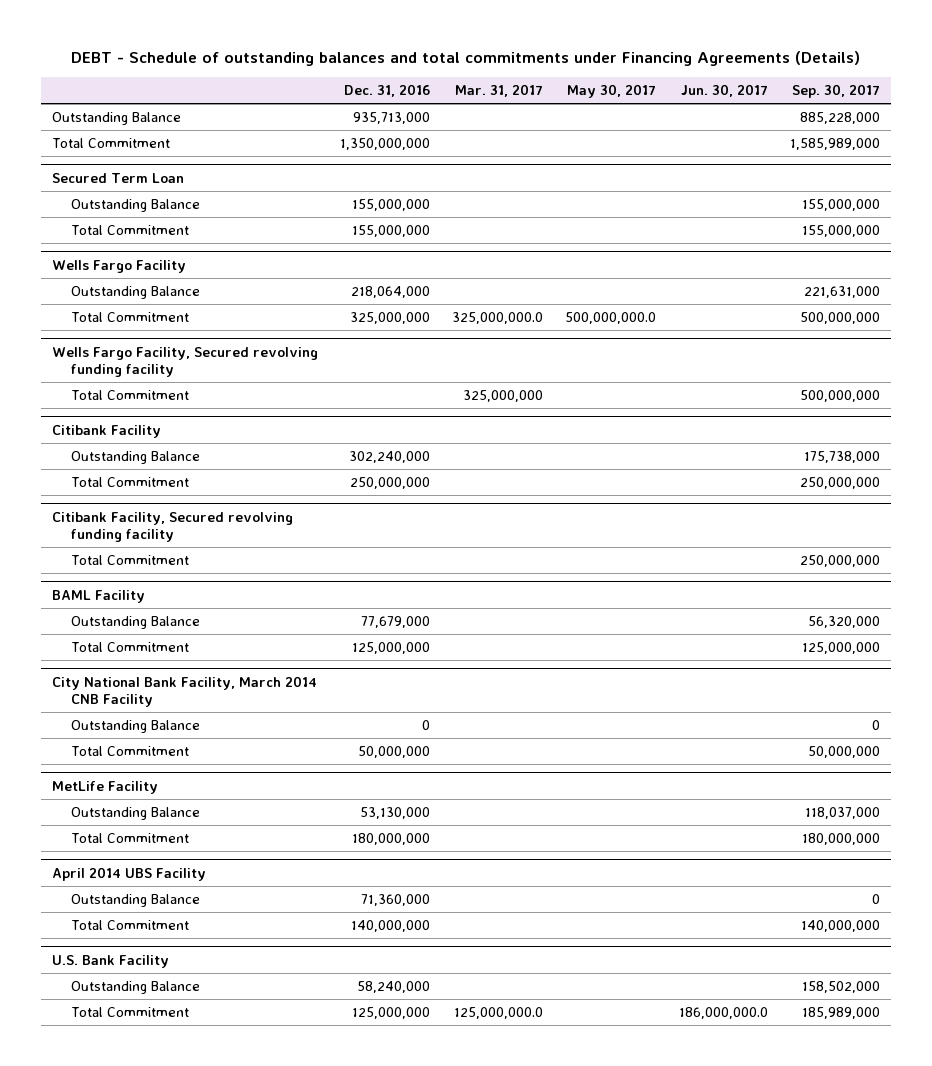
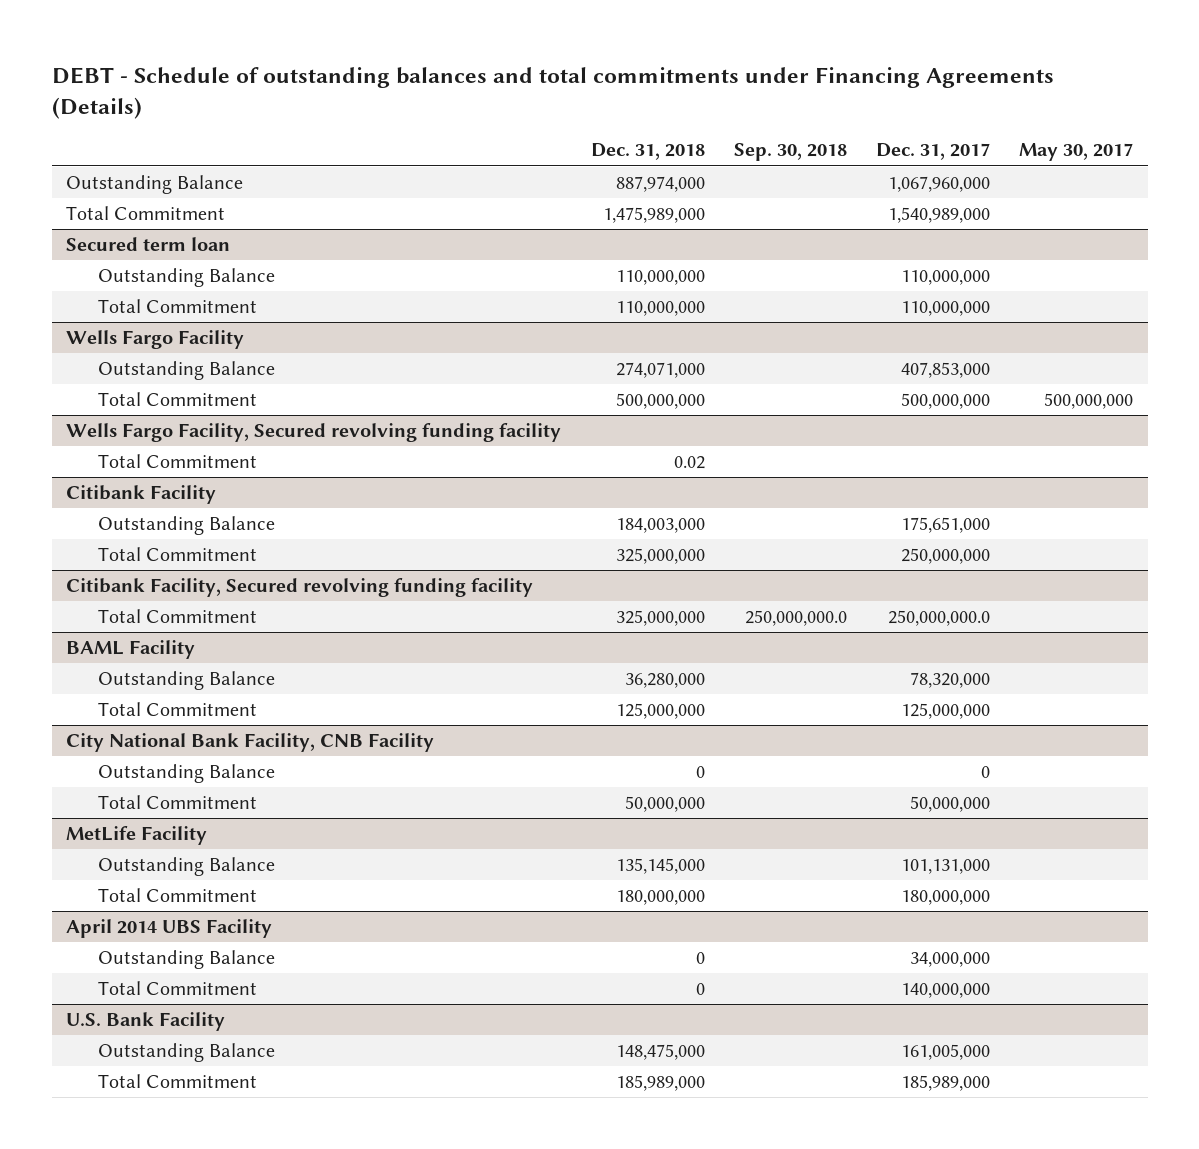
[343,84,430,98] Dec. 31, 2016 -> none
[455,84,544,98] Mar. 31, 2017 -> none
[680,84,768,98] Jun. 30, 2017 -> none
[791,84,880,99] Sep. 30, 2017 -> none
none -> [590,143,705,161] Dec. 31, 2018
none -> [733,143,847,162] Sep. 30, 2018
none -> [875,143,990,161] Dec. 31, 2017
[51,172,184,183] Secured Term Loan -> [66,237,231,252] Secured term loan
[565,311,657,324] 500,000,000.0 -> [1044,393,1134,410] 500,000,000
[51,675,317,708] City National Bank Facility, March 2014 CNB Facility -> [66,733,435,753] City National Bank Facility, CNB Facility

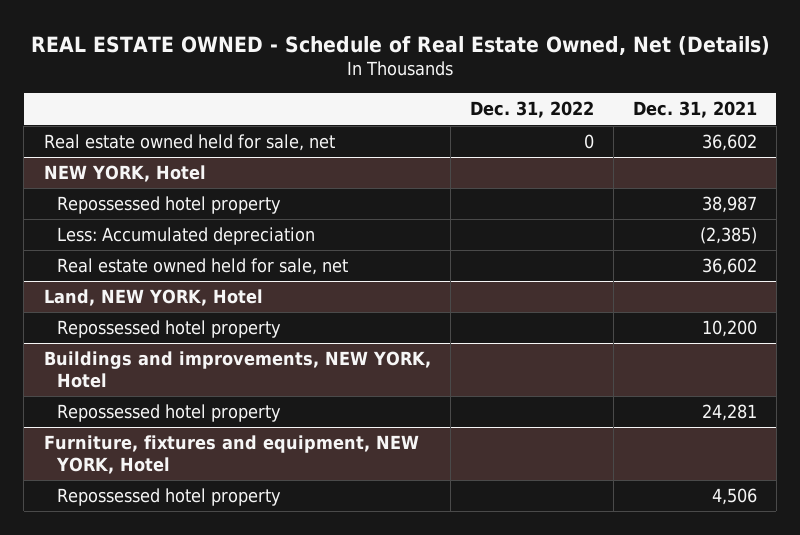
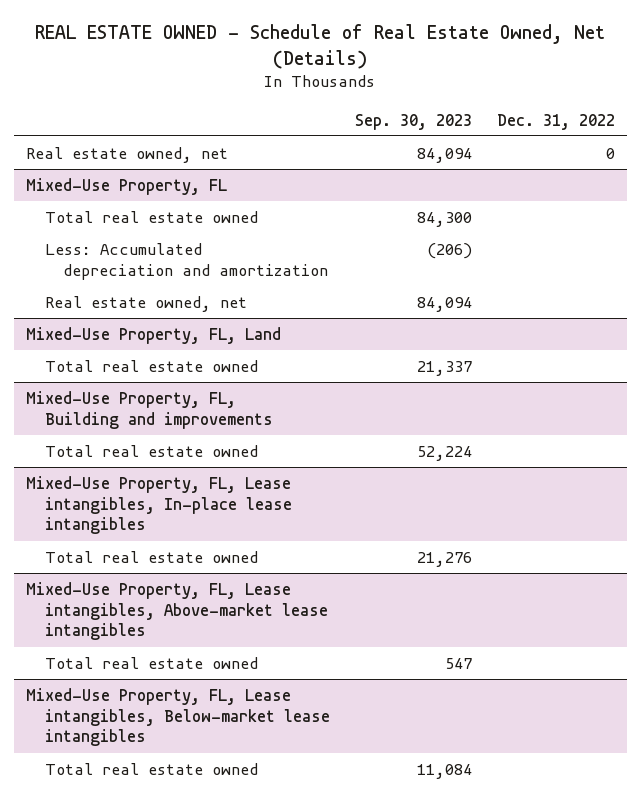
[632,101,757,119] Dec. 31, 2021 -> none
none -> [354,113,472,130] Sep. 30, 2023
[43,165,206,183] NEW YORK, Hotel -> none
[57,196,282,215] Repossessed hotel property -> none
[57,227,316,246] Less: Accumulated depreciation -> none
[57,258,349,276] Real estate owned held for sale, net -> none
[43,289,263,307] Land, NEW YORK, Hotel -> none
[57,320,282,339] Repossessed hotel property -> none
[43,351,431,388] Buildings and improvements, NEW YORK, Hotel -> none
[57,404,282,423] Repossessed hotel property -> none
[43,435,419,474] Furniture, fixtures and equipment, NEW YORK, Hotel -> none
[57,488,282,507] Repossessed hotel property -> none
[43,134,335,152] Real estate owned held for sale, net -> [26,146,229,163] Real estate owned, net
none -> [26,177,228,195] Mixed-Use Property, FL
none -> [44,210,258,223] Total real estate owned
none -> [44,242,329,280] Less: Accumulated depreciation and amortization
none -> [44,295,247,312] Real estate owned, net
none -> [26,326,282,344] Mixed-Use Property, FL, Land
none -> [44,359,258,372] Total real estate owned
none -> [26,390,273,429] Mixed-Use Property, FL, Building and improvements
none -> [44,444,258,457] Total real estate owned
none -> [26,475,292,535] Mixed-Use Property, FL, Lease intangibles, In-place lease intangibles
none -> [44,550,258,563] Total real estate owned
none -> [26,581,328,641] Mixed-Use Property, FL, Lease intangibles, Above-market lease intangibles
none -> [44,656,258,669] Total real estate owned
none -> [26,687,330,747] Mixed-Use Property, FL, Lease intangibles, Below-market lease intangibles
none -> [44,762,258,775] Total real estate owned

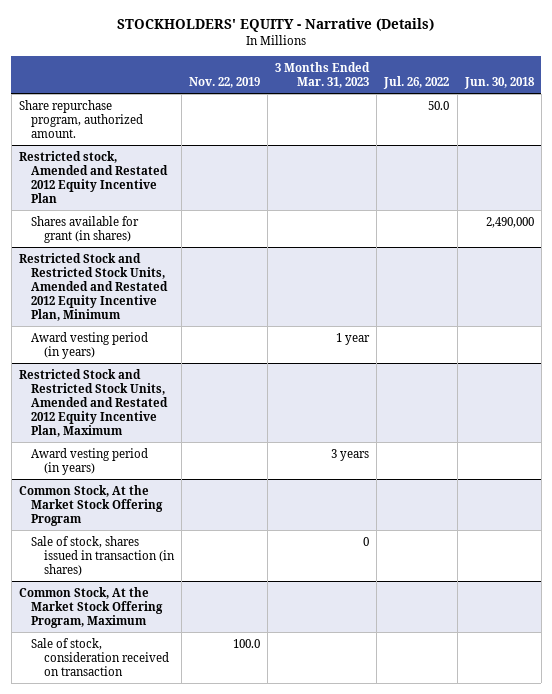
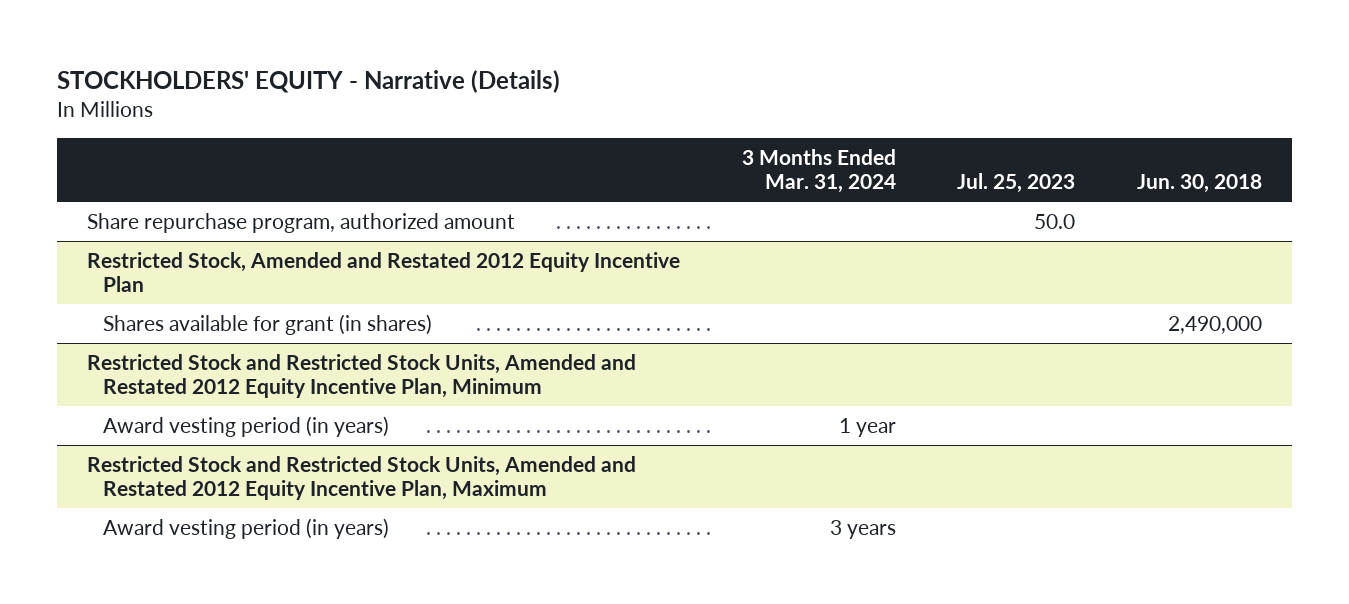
[189,76,261,88] Nov. 22, 2019 -> none
[275,61,371,88] 3 Months Ended Mar. 31, 2023 -> none
[383,75,450,89] Jul. 26, 2022 -> none
none -> [741,148,896,194] 3 Months Ended Mar. 31, 2024
none -> [957,173,1076,194] Jul. 25, 2023
[18,99,144,138] Share repurchase program, authorized amount. -> [87,213,516,234] Share repurchase program, authorized amount
[18,150,169,203] Restricted stock, Amended and Restated 2012 Equity Incentive Plan -> [87,252,681,293] Restricted Stock, Amended and Restated 2012 Equity Incentive Plan
[18,484,164,526] Common Stock, At the Market Stock Offering Program -> none
[31,535,175,576] Sale of stock, shares issued in transaction (in shares) -> none
[18,586,164,628] Common Stock, At the Market Stock Offering Program, Maximum -> none
[31,637,169,676] Sale of stock, consideration received on transaction -> none

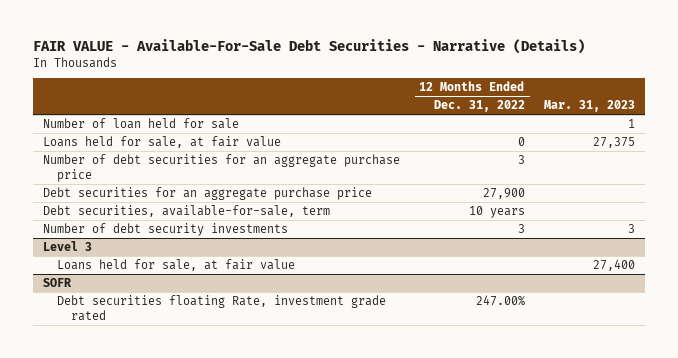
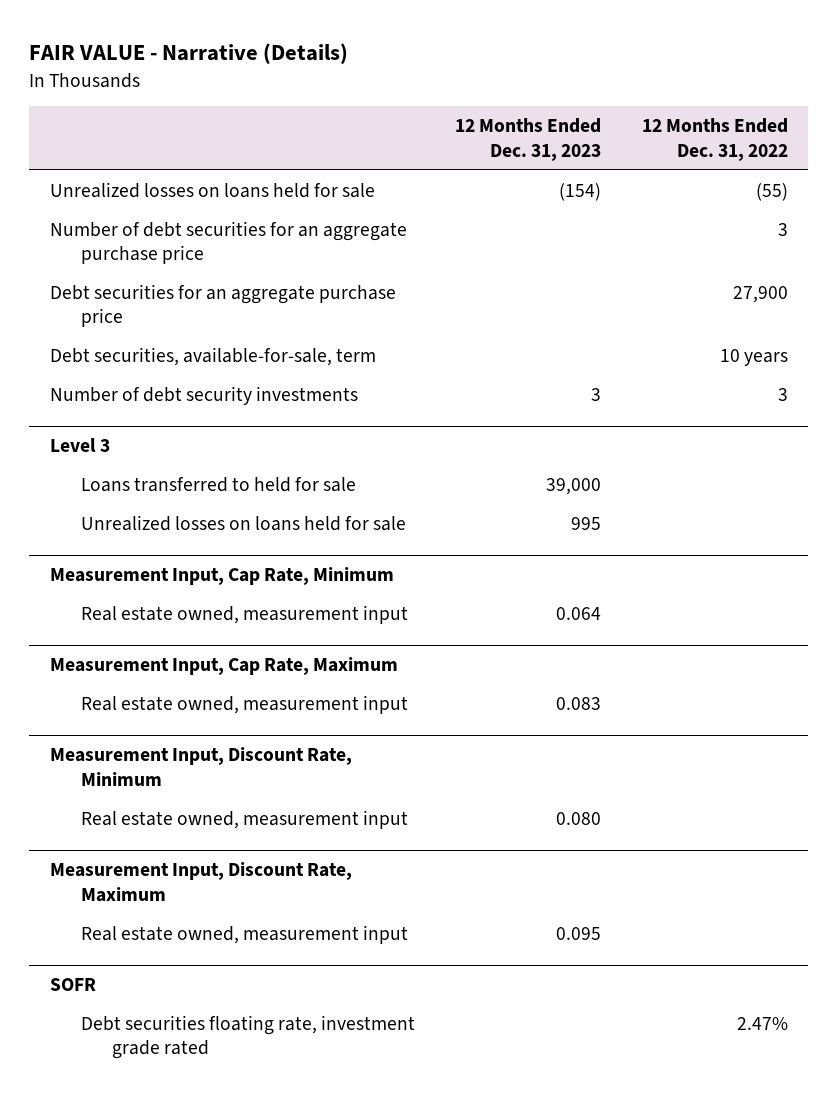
[32,39,585,55] FAIR VALUE - Available-For-Sale Debt Securities - Narrative (Details) -> [29,42,349,64] FAIR VALUE - Narrative (Details)
[544,100,636,113] Mar. 31, 2023 -> none
none -> [455,118,602,161] 12 Months Ended Dec. 31, 2023
[42,118,239,130] Number of loan held for sale -> none
[42,136,281,149] Loans held for sale, at fair value -> none
none -> [49,182,375,199] Unrealized losses on loans held for sale
[57,259,296,272] Loans held for sale, at fair value -> none
none -> [80,477,356,493] Loans transferred to held for sale
none -> [80,515,406,532] Unrealized losses on loans held for sale
none -> [49,567,394,586] Measurement Input, Cap Rate, Minimum
none -> [80,605,408,625] Real estate owned, measurement input
none -> [49,657,398,676] Measurement Input, Cap Rate, Maximum
none -> [80,695,408,715] Real estate owned, measurement input
none -> [49,747,352,786] Measurement Input, Discount Rate, Minimum
none -> [80,810,408,830] Real estate owned, measurement input
none -> [49,862,352,902] Measurement Input, Discount Rate, Maximum
none -> [80,925,408,945] Real estate owned, measurement input
[57,295,387,321] Debt securities floating Rate, investment grade rated -> [80,1015,415,1060] Debt securities floating rate, investment grade rated
[475,295,525,307] 247.00% -> [736,1017,788,1031] 2.47%

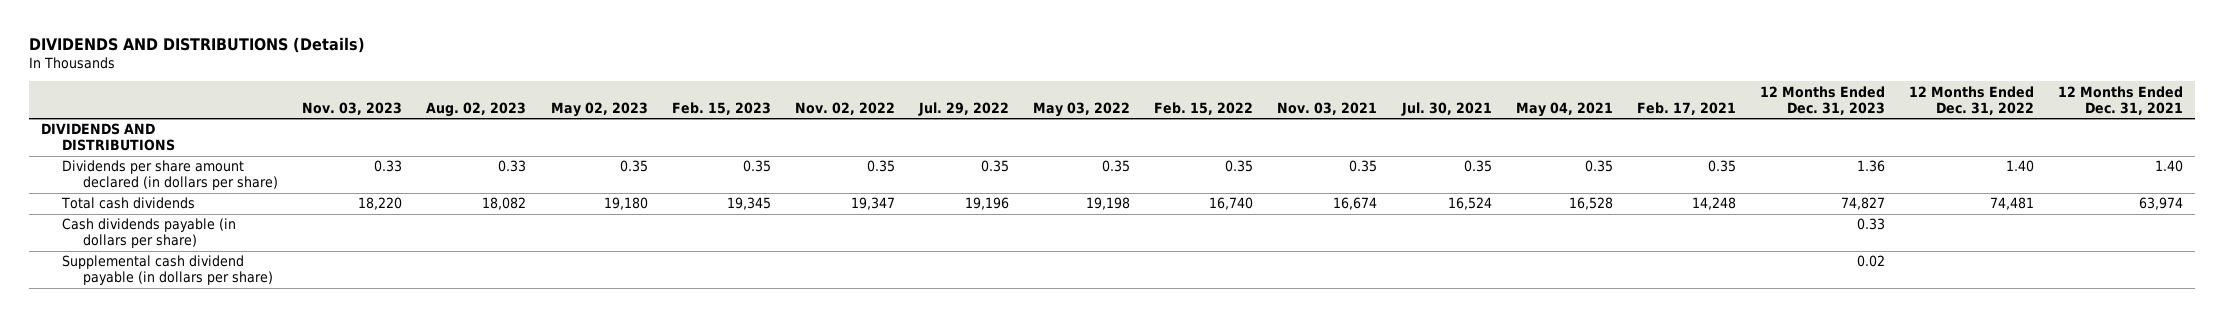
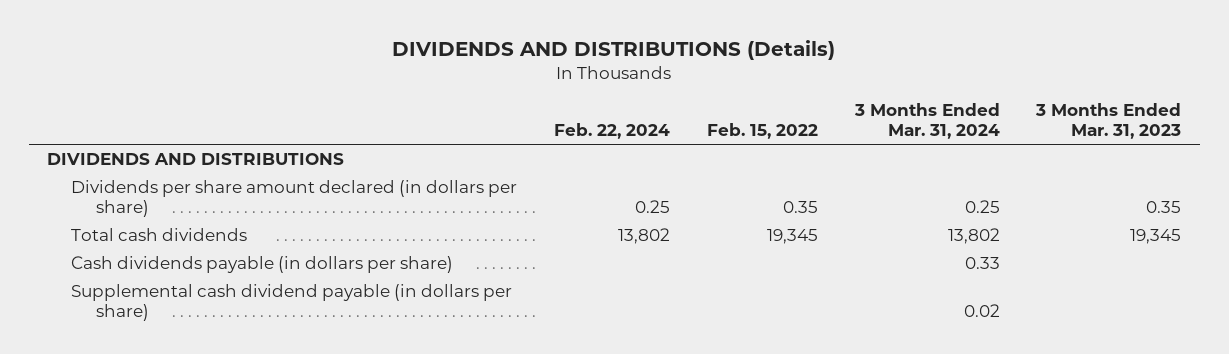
[302,101,403,115] Nov. 03, 2023 -> none
[426,101,527,117] Aug. 02, 2023 -> none
[550,101,648,117] May 02, 2023 -> none
[671,101,771,115] Feb. 15, 2023 -> none
[794,101,895,115] Nov. 02, 2022 -> none
[917,101,1009,116] Jul. 29, 2022 -> none
[1033,101,1131,117] May 03, 2022 -> none
[1277,101,1378,115] Nov. 03, 2021 -> none
[1400,101,1492,116] Jul. 30, 2021 -> none
[1515,101,1613,117] May 04, 2021 -> none
[1636,101,1736,115] Feb. 17, 2021 -> none
[1759,85,1885,115] 12 Months Ended Dec. 31, 2023 -> none
[1909,85,2035,115] 12 Months Ended Dec. 31, 2022 -> none
[2058,85,2184,115] 12 Months Ended Dec. 31, 2021 -> none
none -> [554,123,671,140] Feb. 22, 2024
none -> [853,102,1000,140] 3 Months Ended Mar. 31, 2024
none -> [1035,102,1182,140] 3 Months Ended Mar. 31, 2023
[1209,197,1254,211] 16,740 -> [766,228,818,244] 19,345

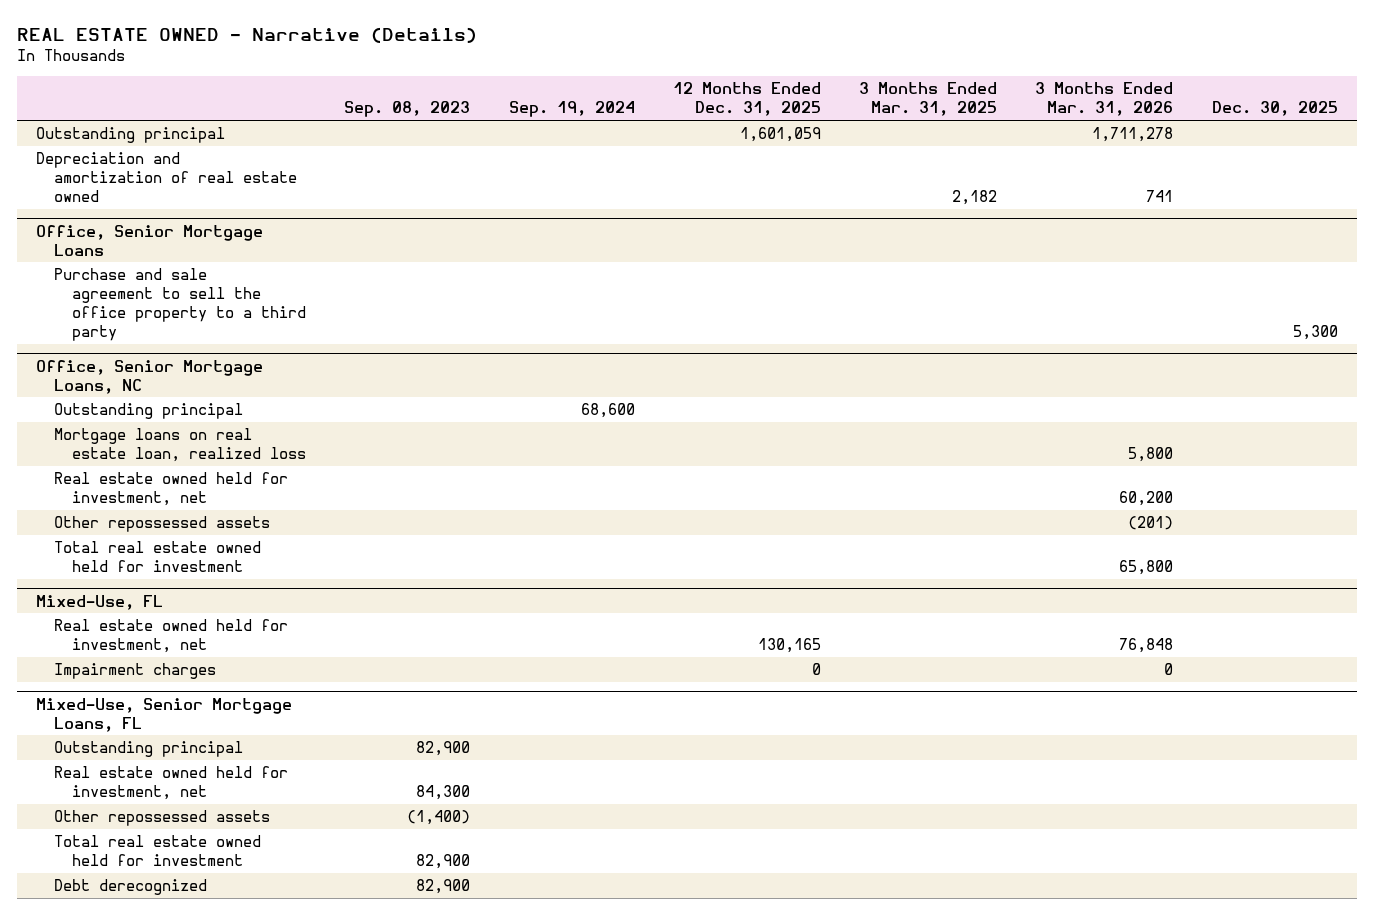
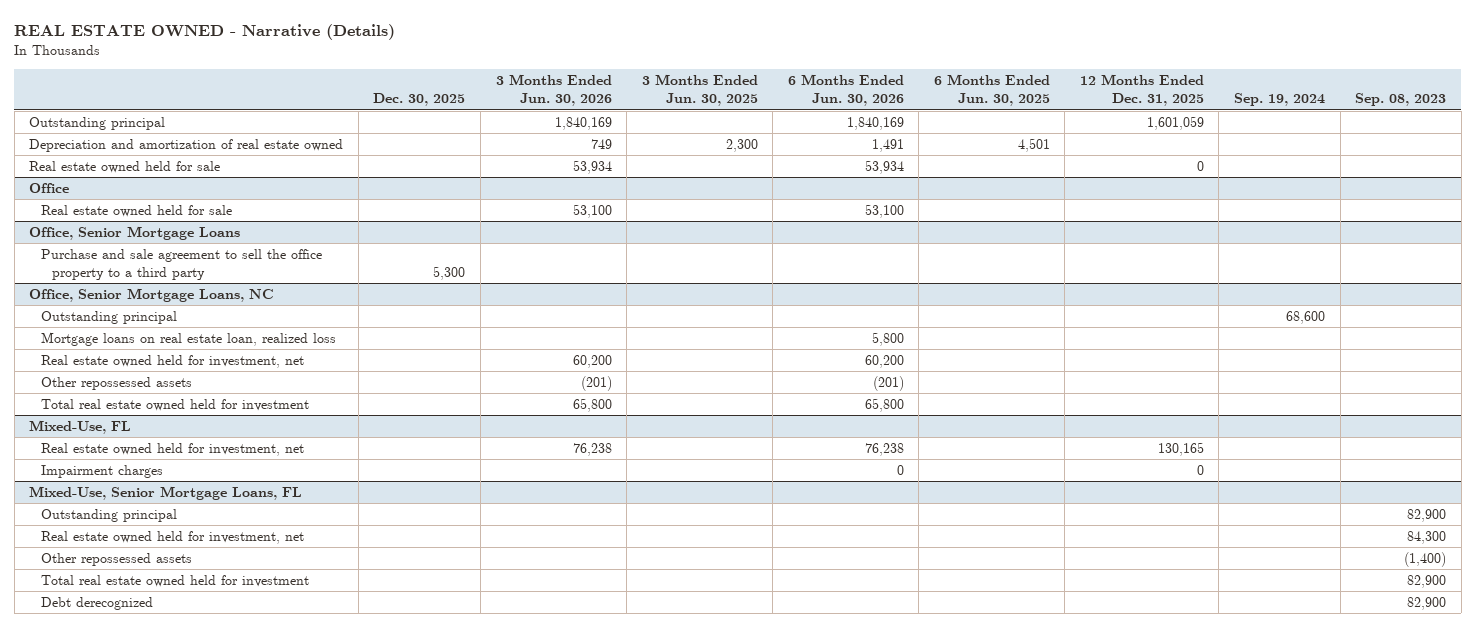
[859,82,998,117] 3 Months Ended Mar. 31, 2025 -> none
[1035,82,1174,117] 3 Months Ended Mar. 31, 2026 -> none
none -> [495,74,612,107] 3 Months Ended Jun. 30, 2026
none -> [641,74,758,107] 3 Months Ended Jun. 30, 2025
none -> [787,74,904,107] 6 Months Ended Jun. 30, 2026
none -> [933,74,1050,107] 6 Months Ended Jun. 30, 2025
none -> [29,160,221,173] Real estate owned held for sale
none -> [29,182,70,193] Office
none -> [40,204,232,217] Real estate owned held for sale

